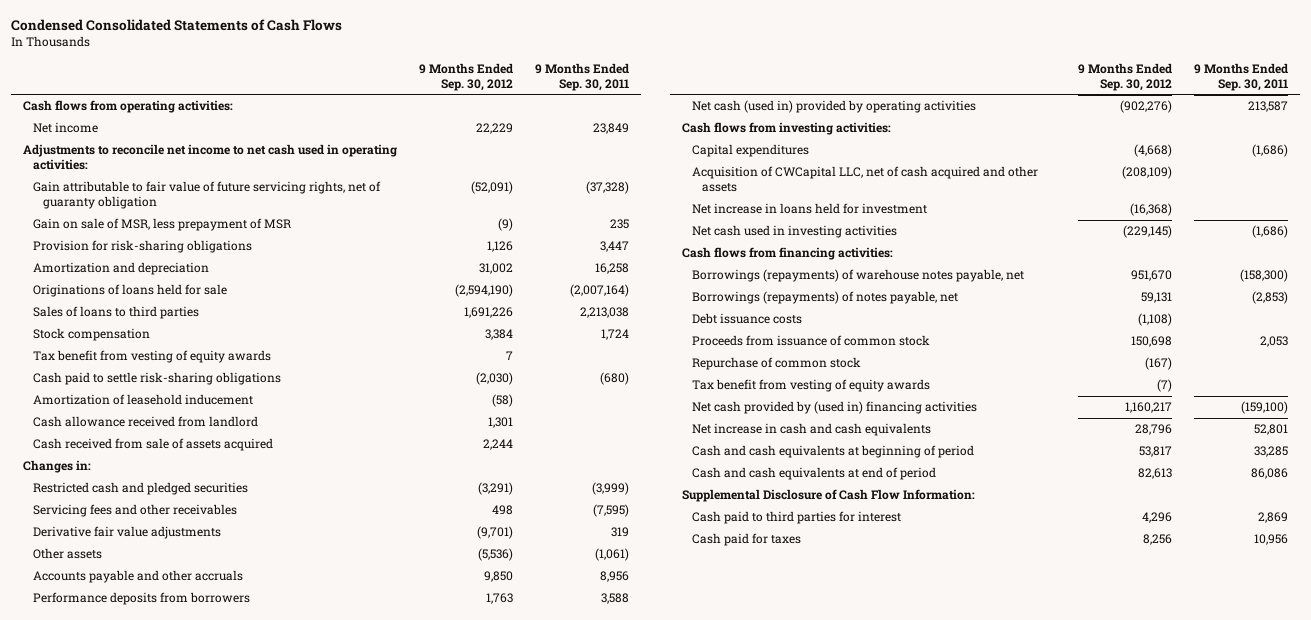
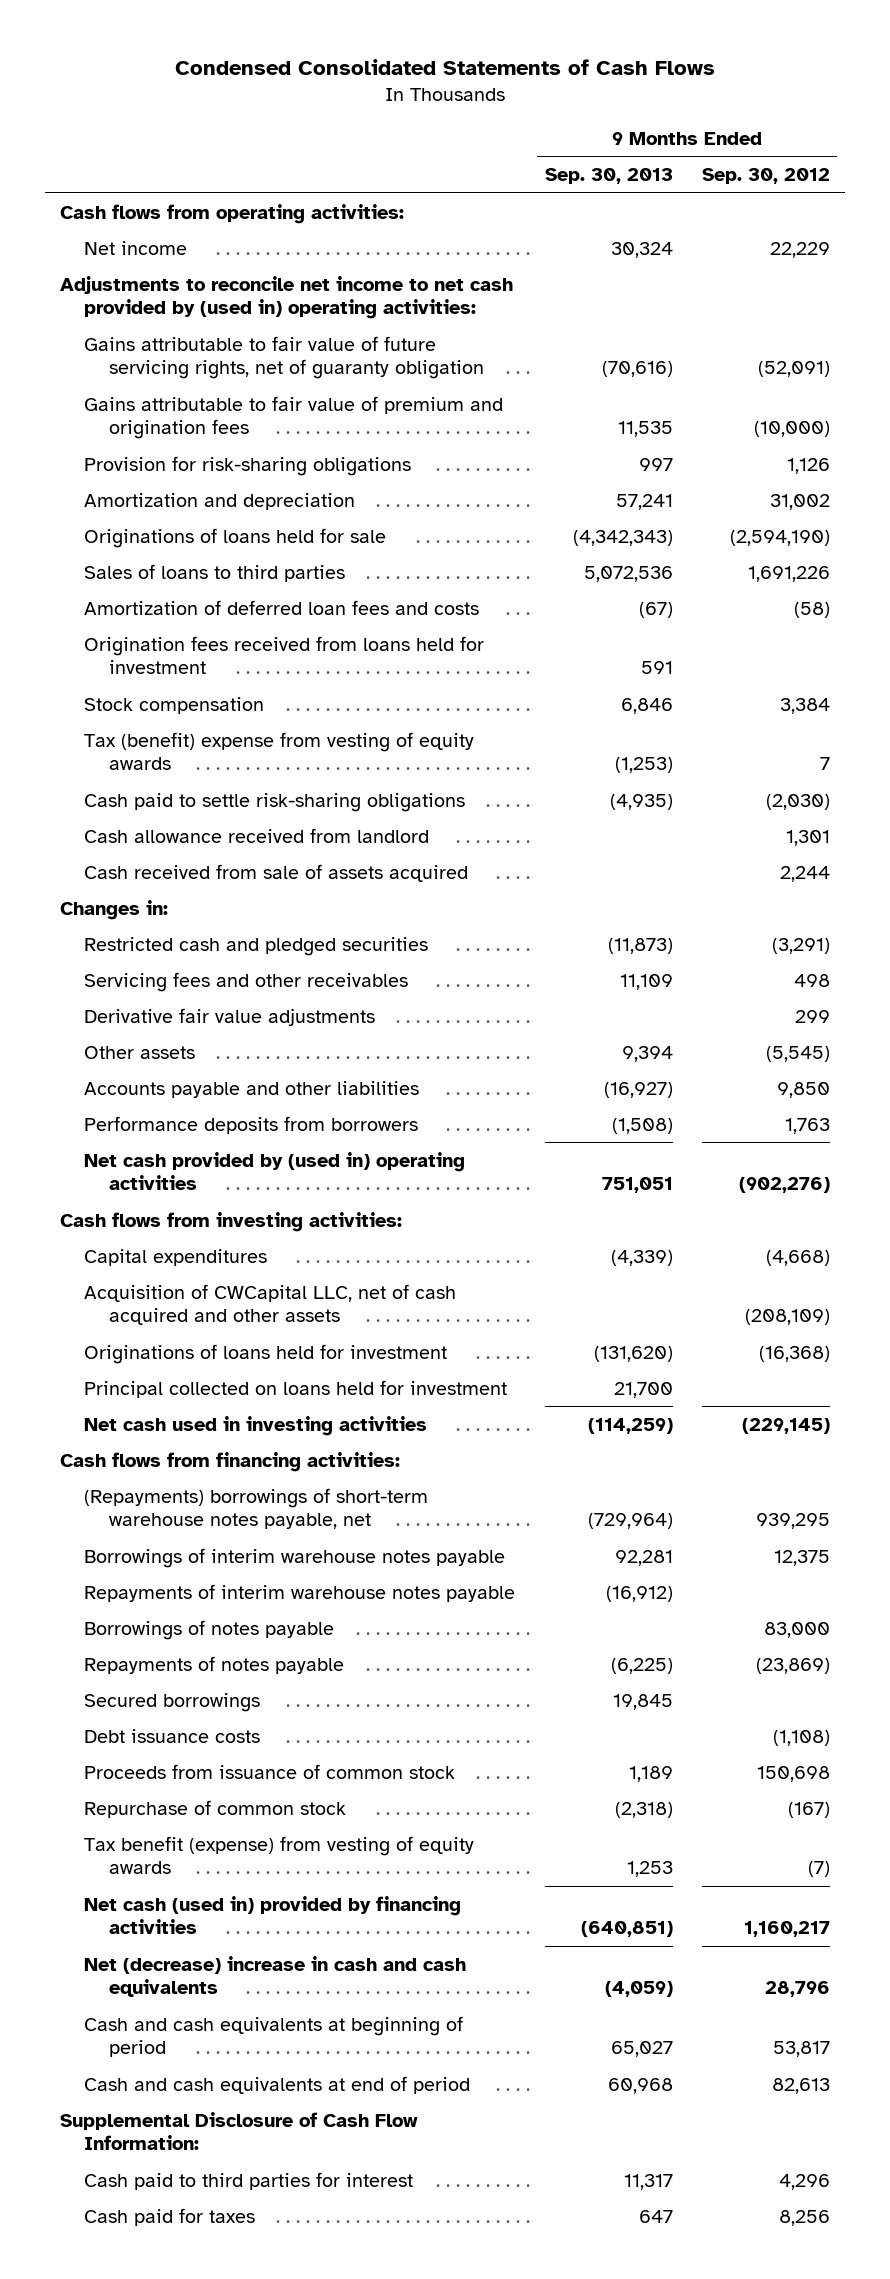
[535,62,630,91] 9 Months Ended Sep. 30, 2011 -> none
none -> [544,168,673,185] Sep. 30, 2013
[32,218,291,232] Gain on sale of MSR, less prepayment of MSR -> none
[22,144,397,170] Adjustments to reconcile net income to net cash used in operating activities: -> [59,275,513,320] Adjustments to reconcile net income to net cash provided by (used in) operating activities:
[32,181,381,209] Gain attributable to fair value of future servicing rights, net of guaranty obligation -> [84,335,484,380] Gains attributable to fair value of future servicing rights, net of guaranty obligation
none -> [84,395,504,440] Gains attributable to fair value of premium and origination fees
none -> [84,599,480,615] Amortization of deferred loan fees and costs
none -> [84,635,485,675] Origination fees received from loans held for investment
[32,350,271,364] Tax benefit from vesting of equity awards -> [84,731,475,771] Tax (benefit) expense from vesting of equity awards
[32,394,253,406] Amortization of leasehold inducement -> none
[477,526,514,540] (9,701) -> [794,1009,830,1023] 299
[478,548,514,562] (5,536) -> [765,1045,830,1062] (5,545)
[32,570,243,584] Accounts payable and other accruals -> [84,1080,420,1098] Accounts payable and other liabilities
[691,100,976,114] Net cash (used in) provided by operating activities -> [84,1151,466,1191] Net cash provided by (used in) operating activities
[691,203,927,215] Net increase in loans held for investment -> [84,1343,448,1364] Originations of loans held for investment
none -> [84,1379,508,1398] Principal collected on loans held for investment
[691,269,1024,283] Borrowings (repayments) of warehouse notes payable, net -> [84,1487,429,1530] (Repayments) borrowings of short-term warehouse notes payable, net
[1130,270,1172,282] 951,670 -> [755,1513,830,1530] 939,295
none -> [84,1547,506,1568] Borrowings of interim warehouse notes payable
none -> [84,1583,516,1602] Repayments of interim warehouse notes payable
none -> [84,1619,335,1640] Borrowings of notes payable
[691,291,958,305] Borrowings (repayments) of notes payable, net -> [84,1655,345,1674] Repayments of notes payable
[1140,292,1172,304] 59,131 -> [755,1657,830,1674] (23,869)
none -> [84,1692,261,1712] Secured borrowings
[691,379,930,393] Tax benefit from vesting of equity awards -> [84,1835,475,1875] Tax benefit (expense) from vesting of equity awards
[691,401,977,415] Net cash provided by (used in) financing activities -> [84,1895,462,1935] Net cash (used in) provided by financing activities
[691,423,931,437] Net increase in cash and cash equivalents -> [84,1955,467,1998] Net (decrease) increase in cash and cash equivalents

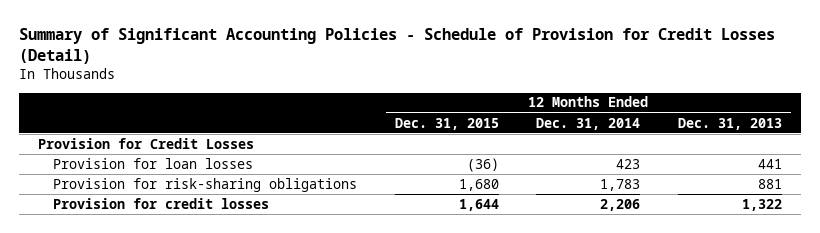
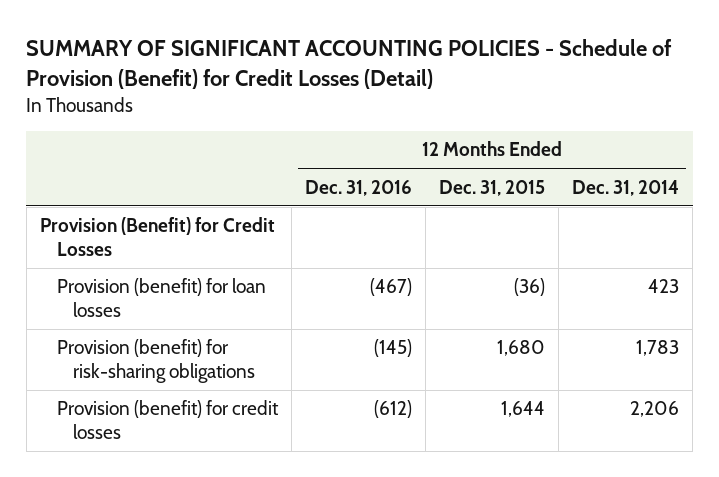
[19,28,776,64] Summary of Significant Accounting Policies - Schedule of Provision for Credit Losses (Detail) -> [26,39,673,89] SUMMARY OF SIGNIFICANT ACCOUNTING POLICIES - Schedule of Provision (Benefit) for Credit Losses (Detail)
[678,117,783,130] Dec. 31, 2013 -> none
none -> [304,179,412,196] Dec. 31, 2016
[37,137,254,149] Provision for Credit Losses -> [40,217,276,257] Provision (Benefit) for Credit Losses
[53,157,254,169] Provision for loan losses -> [56,278,266,318] Provision (benefit) for loan losses
[53,177,358,192] Provision for risk-sharing obligations -> [56,339,256,384] Provision (benefit) for risk-sharing obligations
[53,197,270,209] Provision for credit losses -> [56,400,279,440] Provision (benefit) for credit losses

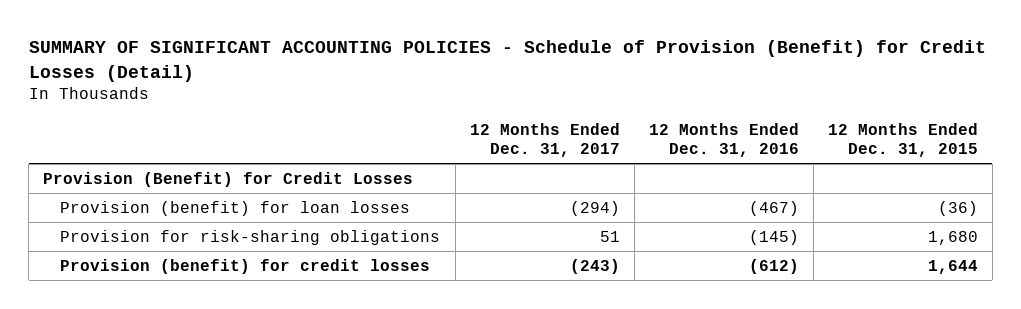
[571,179,679,196] Dec. 31, 2014 -> none
none -> [469,122,620,158] 12 Months Ended Dec. 31, 2017
[56,339,256,384] Provision (benefit) for risk-sharing obligations -> [60,229,441,245] Provision for risk-sharing obligations

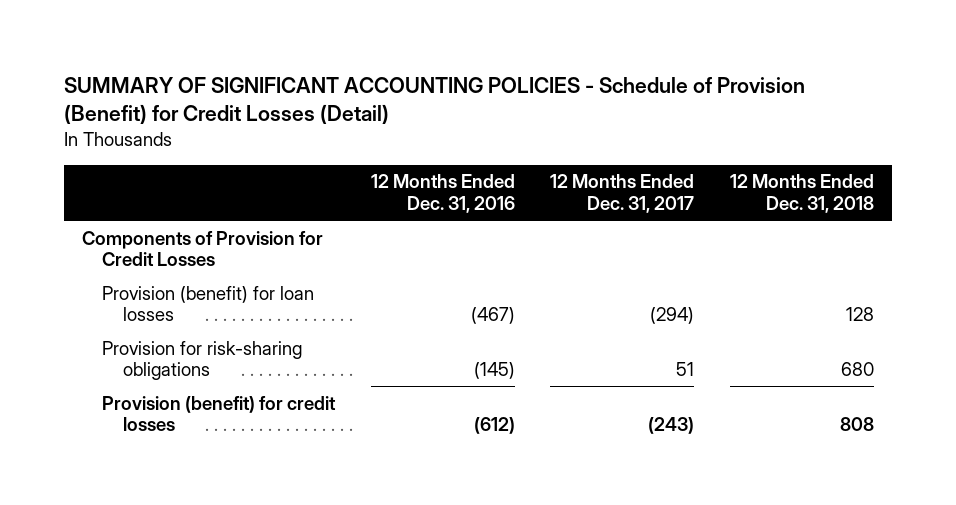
[827,122,978,158] 12 Months Ended Dec. 31, 2015 -> none
none -> [729,174,874,214] 12 Months Ended Dec. 31, 2018
[43,171,414,187] Provision (Benefit) for Credit Losses -> [81,230,323,267] Components of Provision for Credit Losses

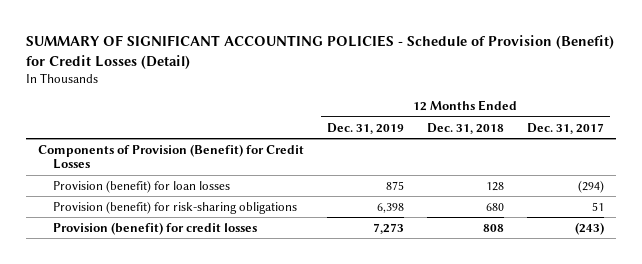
[370,174,515,214] 12 Months Ended Dec. 31, 2016 -> none
none -> [326,122,404,134] Dec. 31, 2019
[81,230,323,267] Components of Provision for Credit Losses -> [37,143,304,170] Components of Provision (Benefit) for Credit Losses
[102,340,303,381] Provision for risk-sharing obligations -> [52,200,297,214] Provision (benefit) for risk-sharing obligations

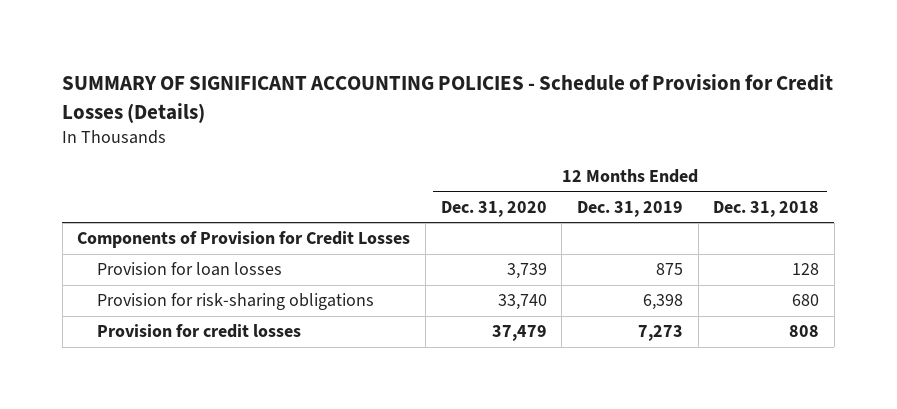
[25,34,614,69] SUMMARY OF SIGNIFICANT ACCOUNTING POLICIES - Schedule of Provision (Benefit) for Credit Losses (Detail) -> [62,74,834,123] SUMMARY OF SIGNIFICANT ACCOUNTING POLICIES - Schedule of Provision for Credit Losses (Details)
[527,122,605,134] Dec. 31, 2017 -> none
none -> [440,201,547,218] Dec. 31, 2020
[37,143,304,170] Components of Provision (Benefit) for Credit Losses -> [77,231,411,249] Components of Provision for Credit Losses
[52,179,230,193] Provision (benefit) for loan losses -> [97,262,283,277] Provision for loan losses
[52,200,297,214] Provision (benefit) for risk-sharing obligations -> [97,293,375,311] Provision for risk-sharing obligations
[52,221,257,235] Provision (benefit) for credit losses -> [97,324,302,339] Provision for credit losses

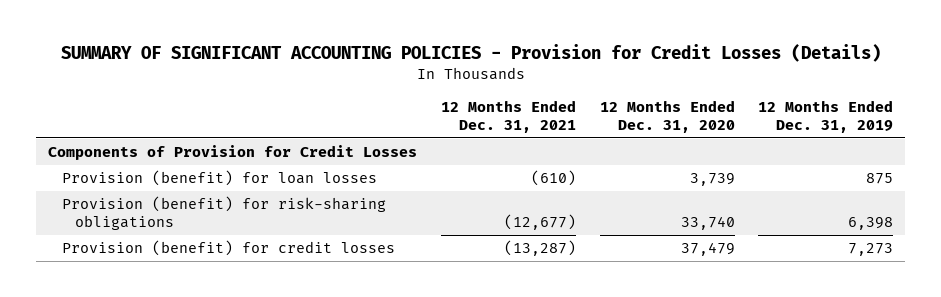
[62,74,834,123] SUMMARY OF SIGNIFICANT ACCOUNTING POLICIES - Schedule of Provision for Credit Losses (Details) -> [60,44,881,63] SUMMARY OF SIGNIFICANT ACCOUNTING POLICIES - Provision for Credit Losses (Details)
[713,201,820,218] Dec. 31, 2018 -> none
none -> [440,99,576,134] 12 Months Ended Dec. 31, 2021
[97,262,283,277] Provision for loan losses -> [61,169,377,186] Provision (benefit) for loan losses
[97,293,375,311] Provision for risk-sharing obligations -> [61,195,386,231] Provision (benefit) for risk-sharing obligations
[97,324,302,339] Provision for credit losses -> [61,239,395,256] Provision (benefit) for credit losses

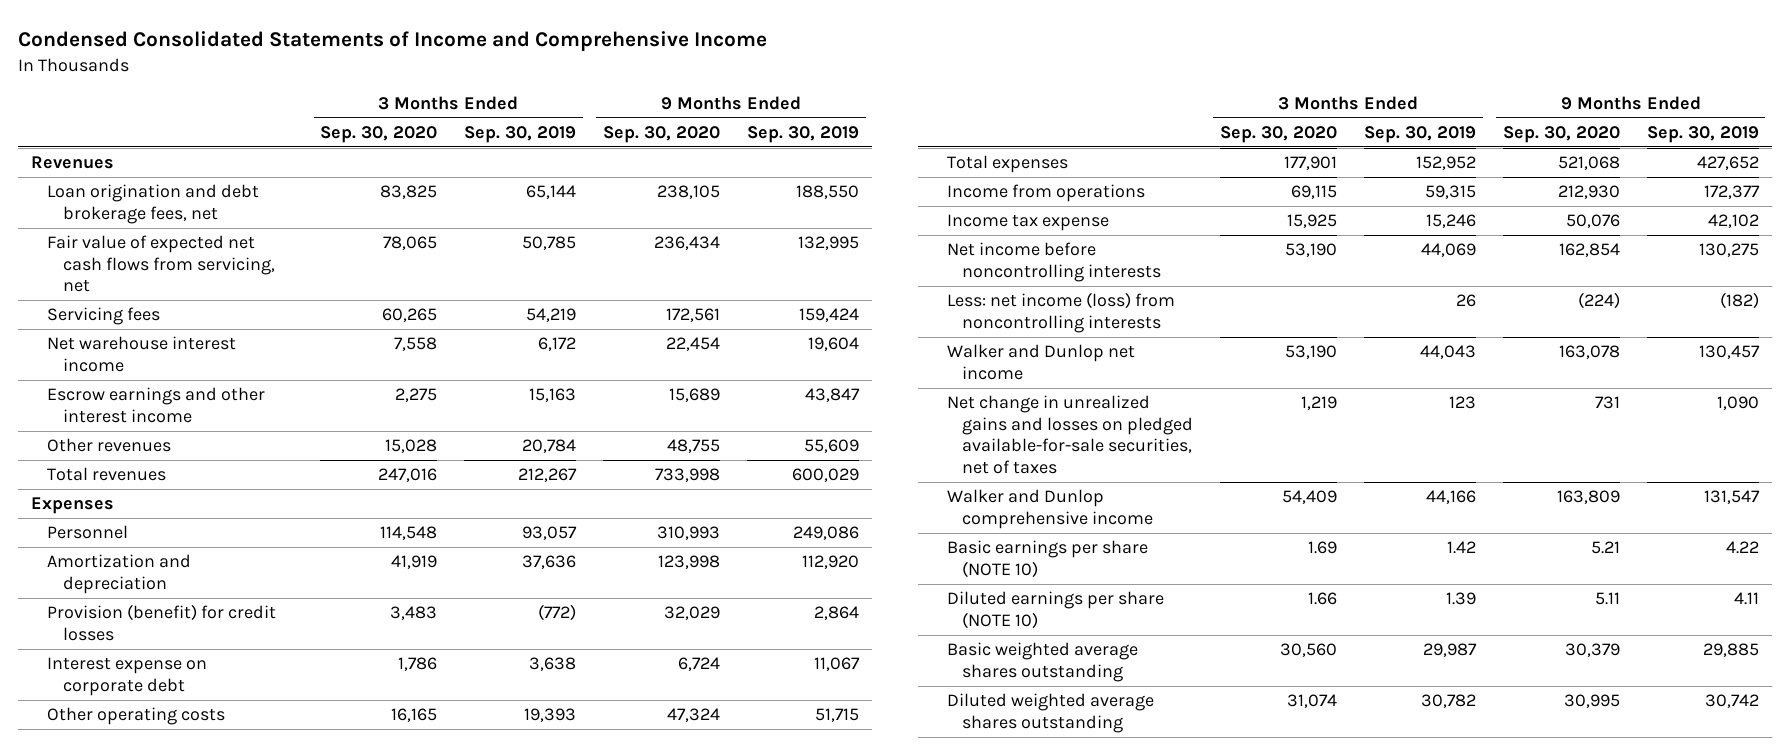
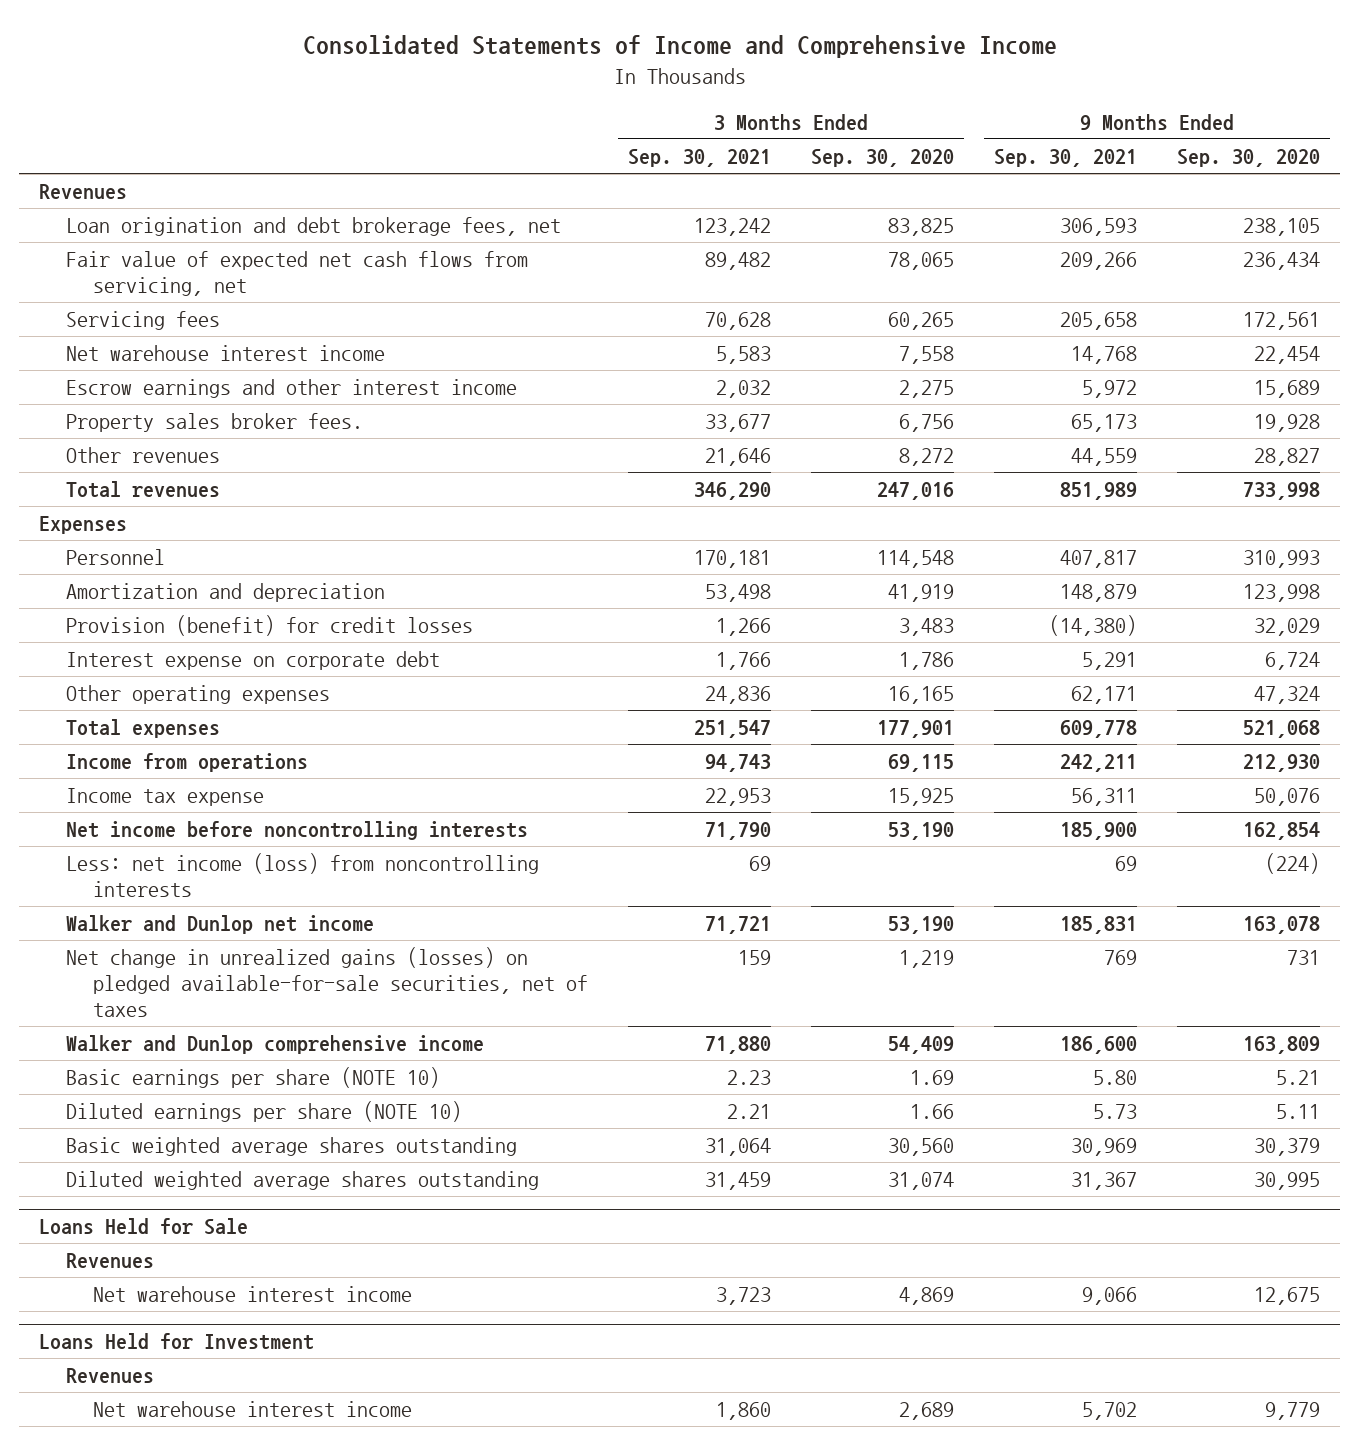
[17,31,767,52] Condensed Consolidated Statements of Income and Comprehensive Income -> [302,35,1057,59] Consolidated Statements of Income and Comprehensive Income
[464,126,577,144] Sep. 30, 2019 -> none
[746,126,859,144] Sep. 30, 2019 -> none
none -> [628,148,772,167] Sep. 30, 2021
none -> [994,148,1138,167] Sep. 30, 2021
none -> [65,413,363,433] Property sales broker fees.
[385,439,438,454] 15,028 -> [899,448,955,467] 8,272
[667,439,721,454] 48,755 -> [1254,448,1321,467] 28,827
[46,707,225,726] Other operating costs -> [65,685,330,705] Other operating expenses
[946,395,1194,474] Net change in unrealized gains and losses on pledged available-for-sale securities, net of taxes -> [65,947,589,1018] Net change in unrealized gains (losses) on pledged available-for-sale securities, net of taxes
none -> [38,1218,248,1236] Loans Held for Sale
none -> [65,1253,154,1269] Revenues
none -> [93,1286,413,1303] Net warehouse interest income
none -> [38,1333,314,1351] Loans Held for Investment
none -> [65,1368,154,1384] Revenues
none -> [93,1401,413,1418] Net warehouse interest income

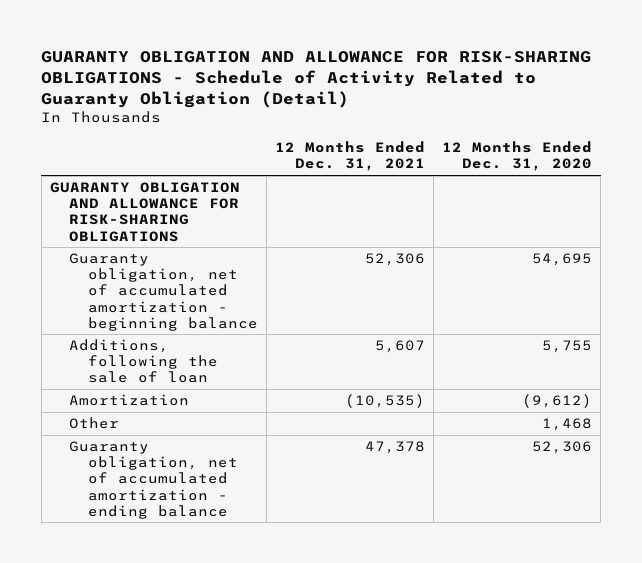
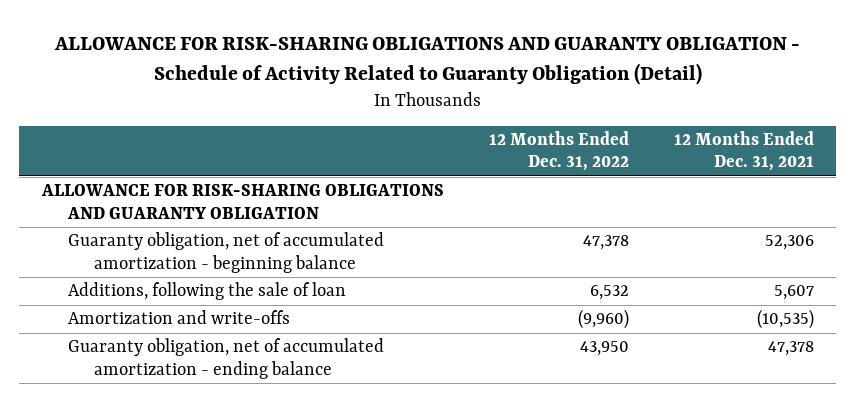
[41,51,592,109] GUARANTY OBLIGATION AND ALLOWANCE FOR RISK-SHARING OBLIGATIONS - Schedule of Activity Related to Guaranty Obligation (Detail) -> [53,36,800,85] ALLOWANCE FOR RISK-SHARING OBLIGATIONS AND GUARANTY OBLIGATION - Schedule of Activity Related to Guaranty Obligation (Detail)
[442,141,593,172] 12 Months Ended Dec. 31, 2020 -> none
none -> [488,130,629,172] 12 Months Ended Dec. 31, 2022
[49,182,240,242] GUARANTY OBLIGATION AND ALLOWANCE FOR RISK-SHARING OBLIGATIONS -> [40,184,444,219] ALLOWANCE FOR RISK-SHARING OBLIGATIONS AND GUARANTY OBLIGATION
[68,417,119,430] Other -> none
[68,394,189,407] Amortization -> [67,310,290,325] Amortization and write-offs

